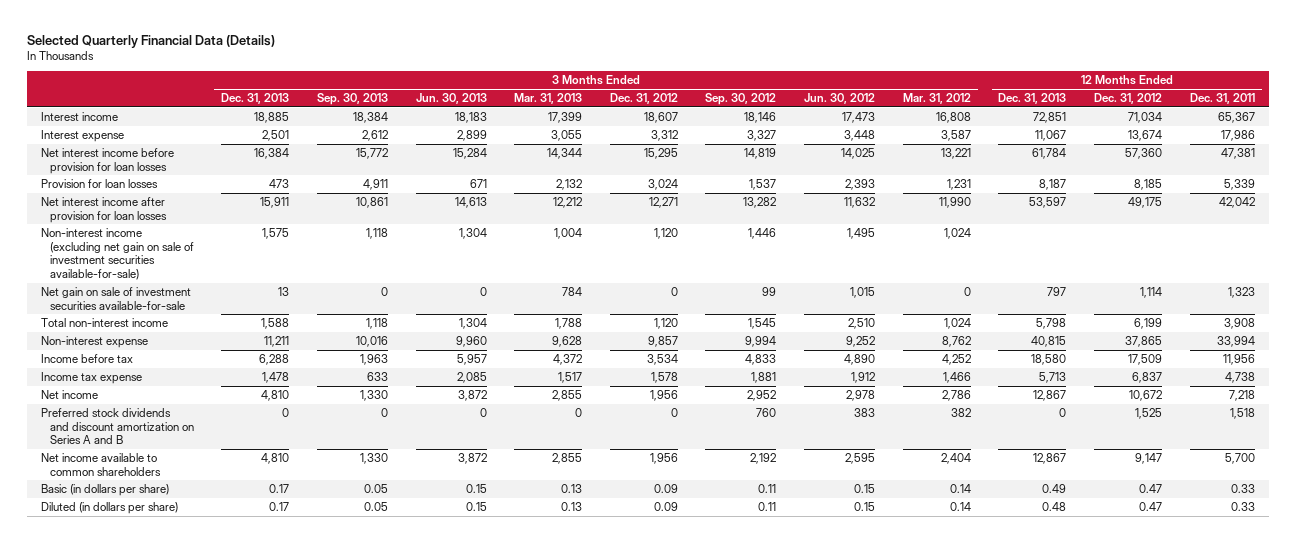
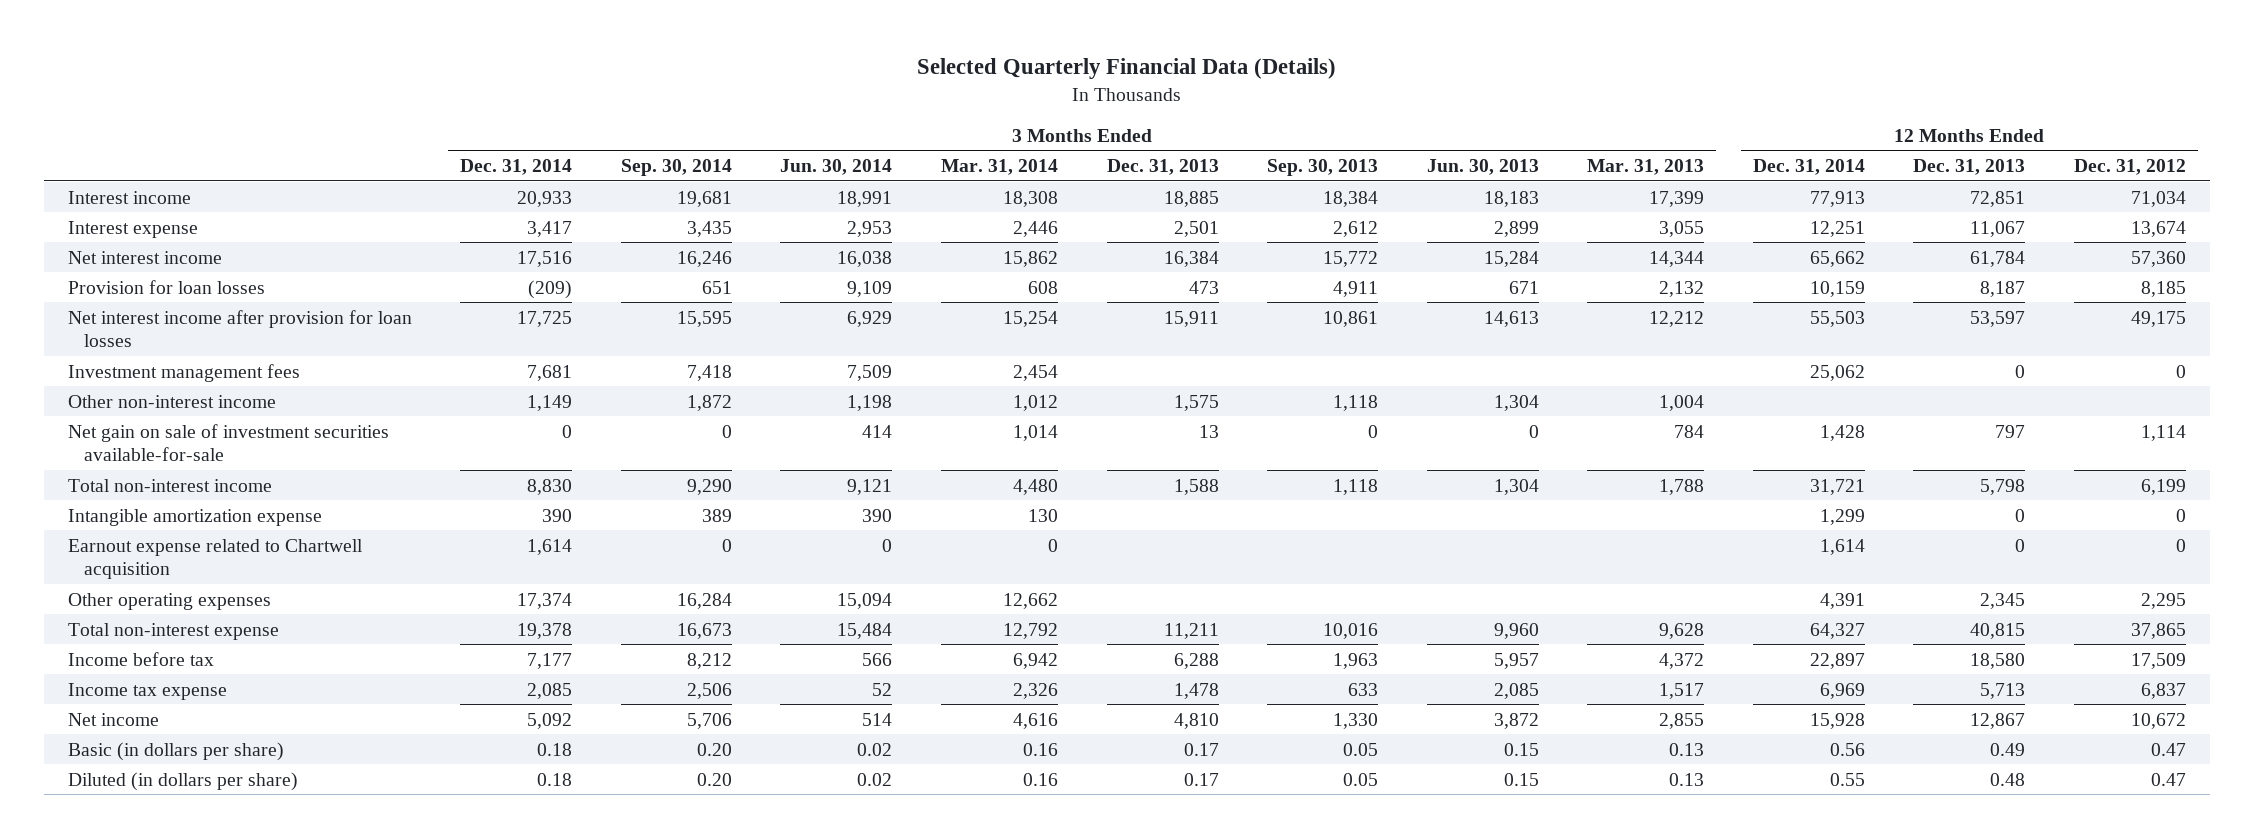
[609,93,678,105] Dec. 31, 2012 -> none
[705,93,777,106] Sep. 30, 2012 -> none
[804,93,876,105] Jun. 30, 2012 -> none
[902,93,971,105] Mar. 31, 2012 -> none
[1189,93,1255,105] Dec. 31, 2011 -> none
none -> [460,159,573,176] Dec. 31, 2014
none -> [620,159,732,177] Sep. 30, 2014
none -> [780,159,893,176] Jun. 30, 2014
none -> [941,159,1059,176] Mar. 31, 2014
none -> [1752,159,1865,176] Dec. 31, 2014
[41,148,175,174] Net interest income before provision for loan losses -> [67,250,222,264] Net interest income
none -> [67,363,300,382] Investment management fees
[41,228,194,280] Non-interest income (excluding net gain on sale of investment securities available-for-sale) -> [67,394,276,408] Other non-interest income
none -> [67,508,322,526] Intangible amortization expense
none -> [67,538,363,579] Earnout expense related to Chartwell acquisition
none -> [67,592,271,610] Other operating expenses
[41,336,149,349] Non-interest expense -> [67,622,279,640] Total non-interest expense
[41,408,194,445] Preferred stock dividends and discount amortization on Series A and B -> none
[41,453,161,476] Net income available to common shareholders -> none

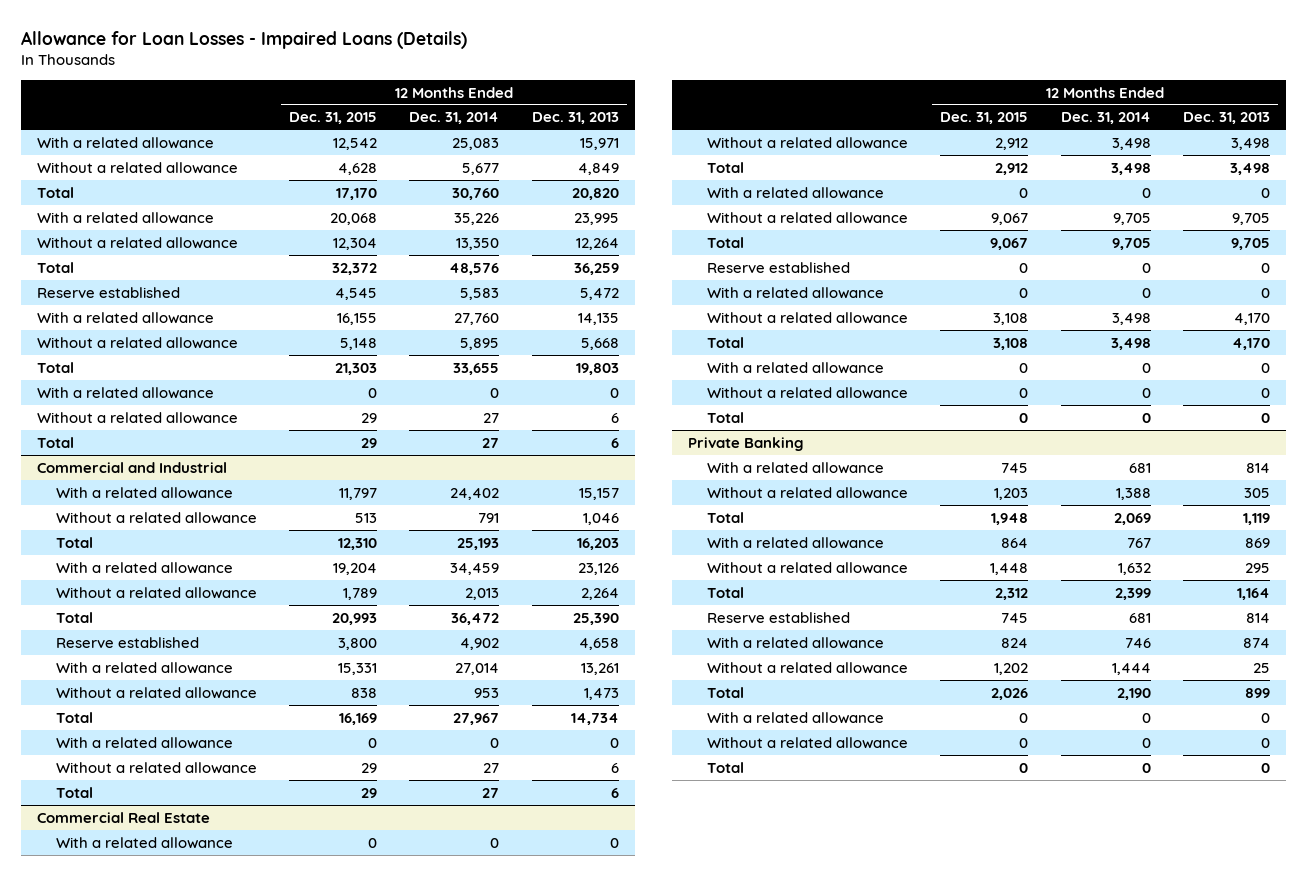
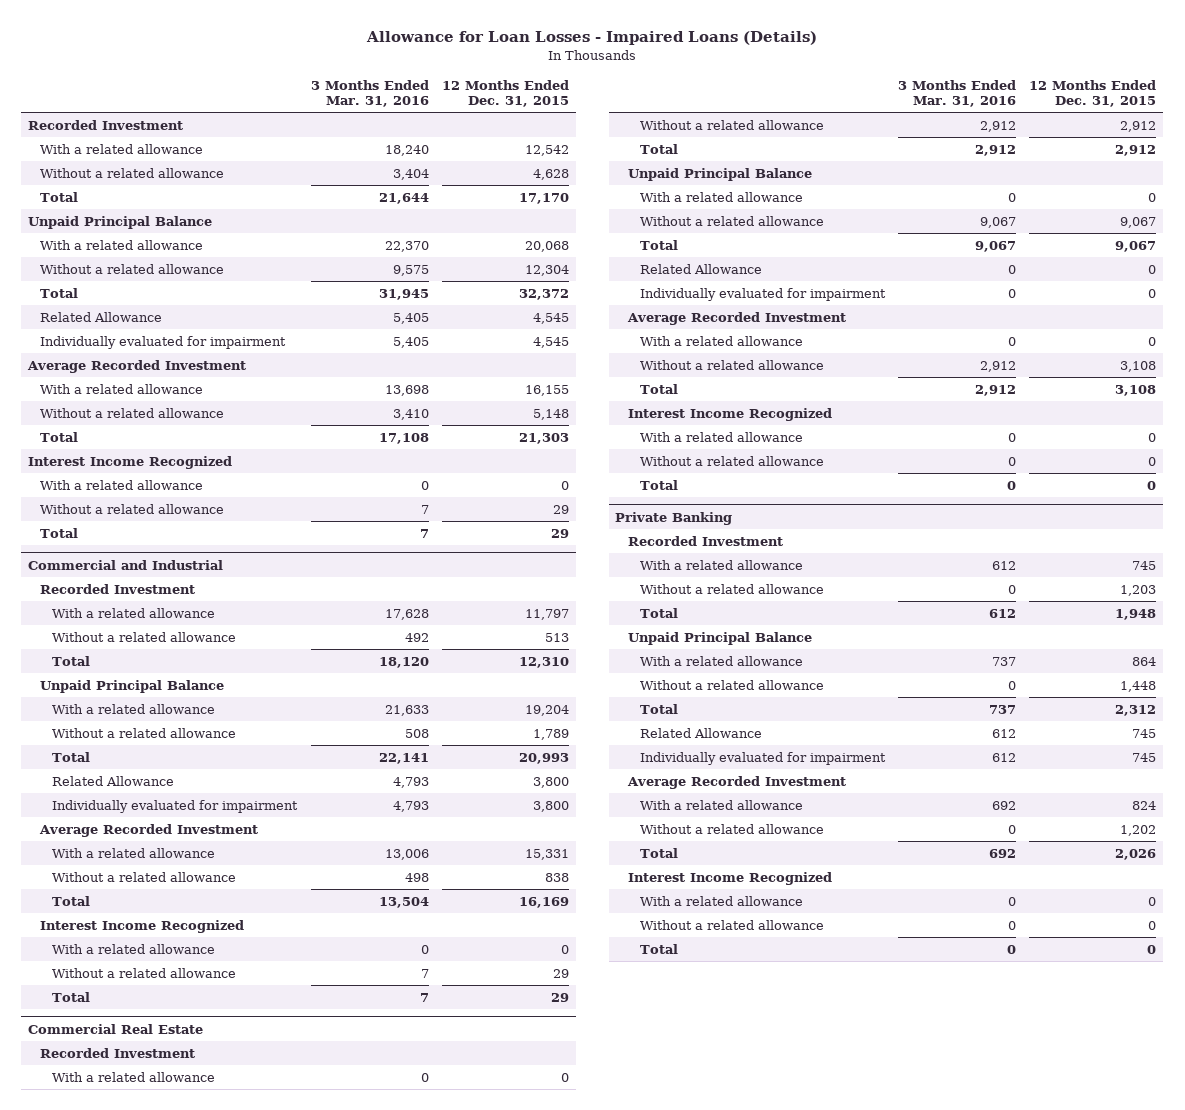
[409,112,500,125] Dec. 31, 2014 -> none
[531,112,619,125] Dec. 31, 2013 -> none
none -> [310,79,429,108] 3 Months Ended Mar. 31, 2016
none -> [28,119,184,130] Recorded Investment
none -> [28,215,213,229] Unpaid Principal Balance
[37,286,181,298] Reserve established -> [40,311,163,322] Related Allowance
none -> [40,335,287,349] Individually evaluated for impairment
none -> [27,359,247,373] Average Recorded Investment
none -> [28,455,233,469] Interest Income Recognized
none -> [40,583,196,594] Recorded Investment
none -> [40,679,225,693] Unpaid Principal Balance
[56,636,200,648] Reserve established -> [52,775,175,786] Related Allowance
none -> [52,799,299,813] Individually evaluated for impairment
none -> [39,823,259,837] Average Recorded Investment
none -> [40,919,245,933] Interest Income Recognized
none -> [40,1047,196,1058] Recorded Investment
none -> [627,167,812,181] Unpaid Principal Balance
[707,261,851,273] Reserve established -> [639,263,762,274] Related Allowance
none -> [639,287,886,301] Individually evaluated for impairment
none -> [626,311,846,325] Average Recorded Investment
none -> [627,407,832,421] Interest Income Recognized
none -> [627,535,783,546] Recorded Investment
none -> [627,631,812,645] Unpaid Principal Balance
[707,611,851,623] Reserve established -> [639,727,762,738] Related Allowance
none -> [639,751,886,765] Individually evaluated for impairment
none -> [626,775,846,789] Average Recorded Investment
none -> [627,871,832,885] Interest Income Recognized

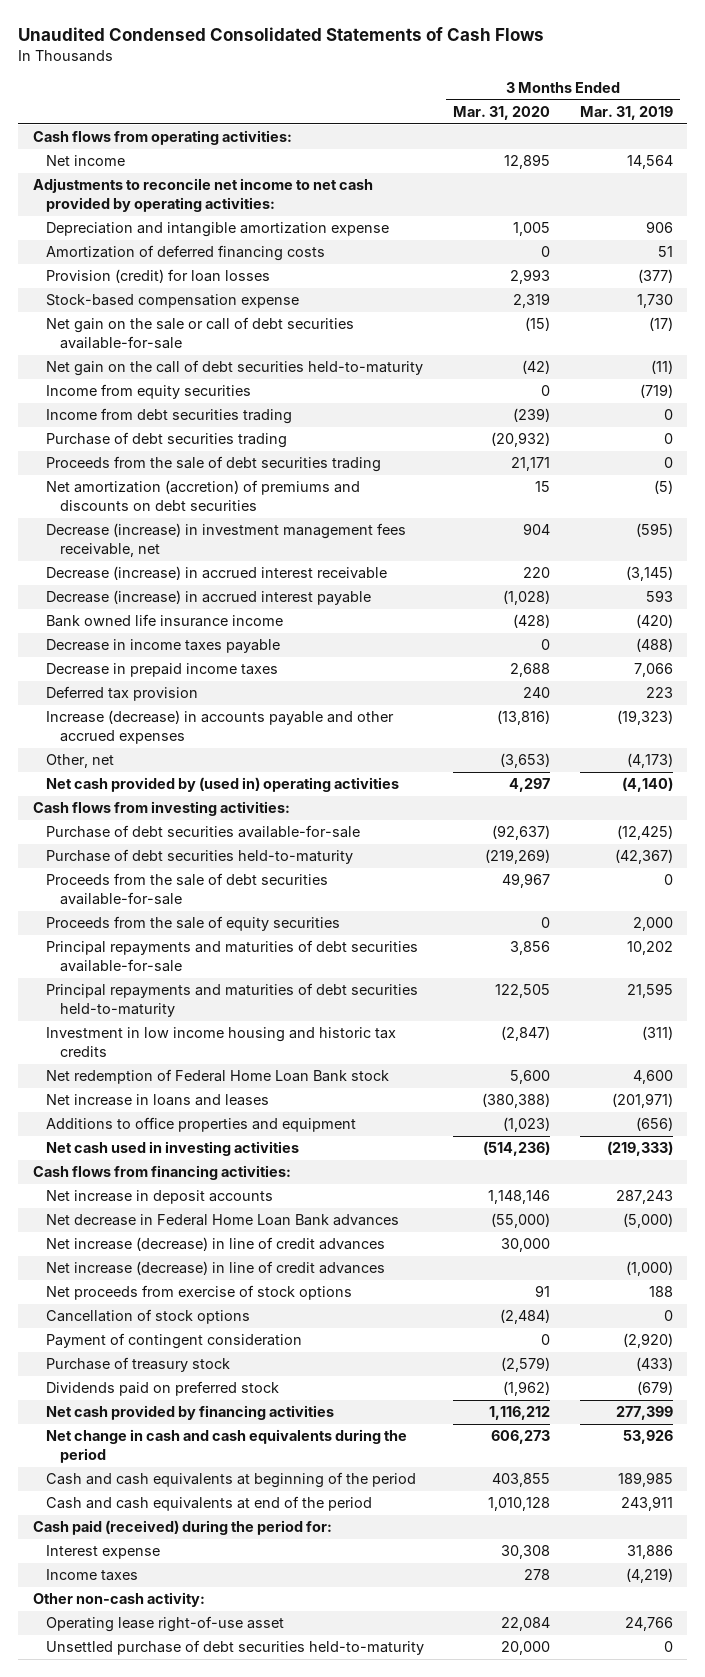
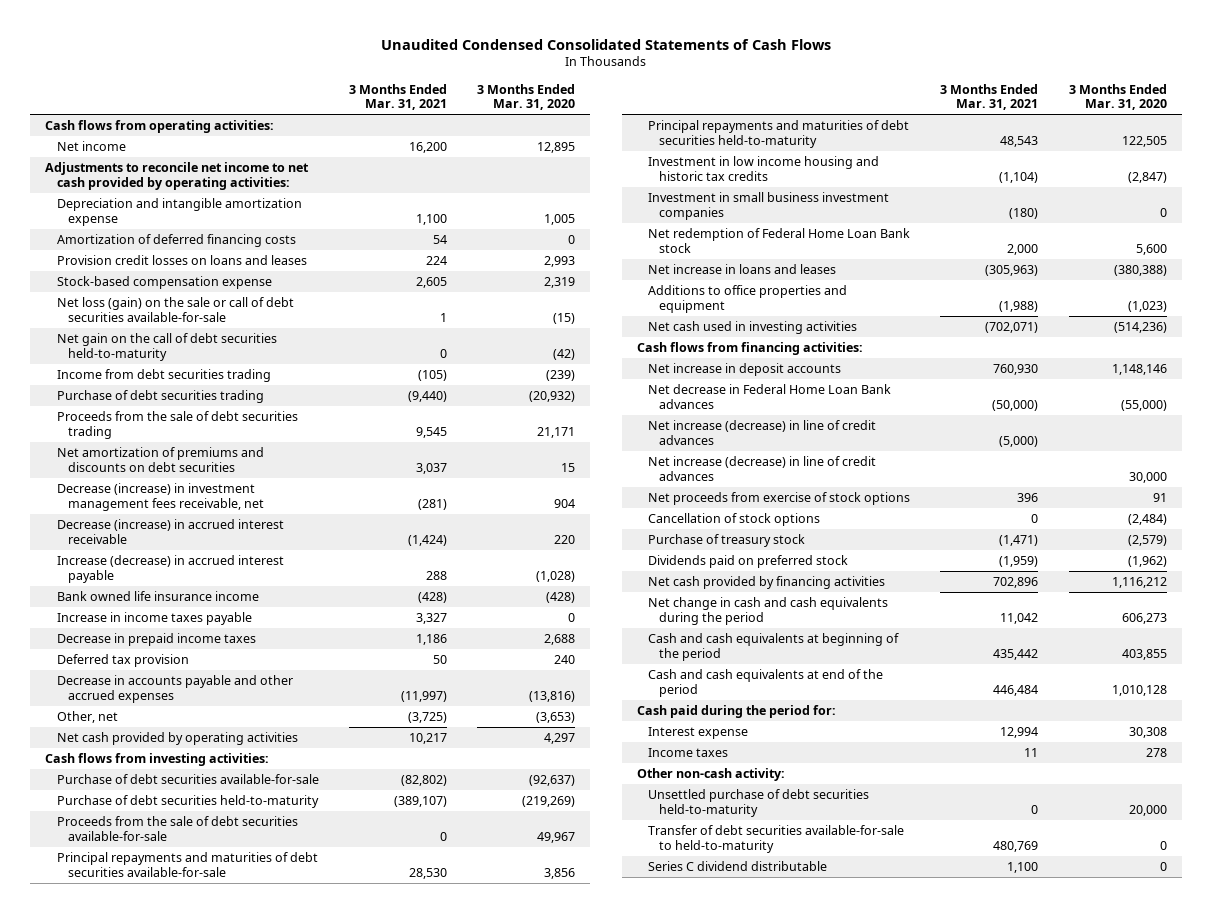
[579,106,673,121] Mar. 31, 2019 -> none
none -> [349,83,448,111] 3 Months Ended Mar. 31, 2021
[46,269,271,284] Provision (credit) for loan losses -> [56,254,307,265] Provision credit losses on loans and leases
[46,317,355,350] Net gain on the sale or call of debt securities available-for-sale -> [56,296,294,322] Net loss (gain) on the sale or call of debt securities available-for-sale
[46,384,252,400] Income from equity securities -> none
[46,480,361,512] Net amortization (accretion) of premiums and discounts on debt securities -> [56,446,264,472] Net amortization of premiums and discounts on debt securities
[46,590,372,606] Decrease (increase) in accrued interest payable -> [56,554,284,583] Increase (decrease) in accrued interest payable
[46,639,281,654] Decrease in income taxes payable -> [56,611,252,625] Increase in income taxes payable
[46,710,395,745] Increase (decrease) in accounts payable and other accrued expenses -> [56,674,293,703] Decrease in accounts payable and other accrued expenses
[46,777,400,793] Net cash provided by (used in) operating activities -> [56,731,298,745] Net cash provided by operating activities
[46,916,341,932] Proceeds from the sale of equity securities -> none
none -> [648,191,890,220] Investment in small business investment companies
[46,1237,386,1252] Net increase (decrease) in line of credit advances -> [648,455,877,481] Net increase (decrease) in line of credit advances
[46,1333,303,1350] Payment of contingent consideration -> none
[32,1520,332,1536] Cash paid (received) during the period for: -> [636,704,836,718] Cash paid during the period for:
[46,1616,285,1633] Operating lease right-of-use asset -> none
none -> [648,824,905,853] Transfer of debt securities available-for-sale to held-to-maturity
none -> [648,860,828,871] Series C dividend distributable

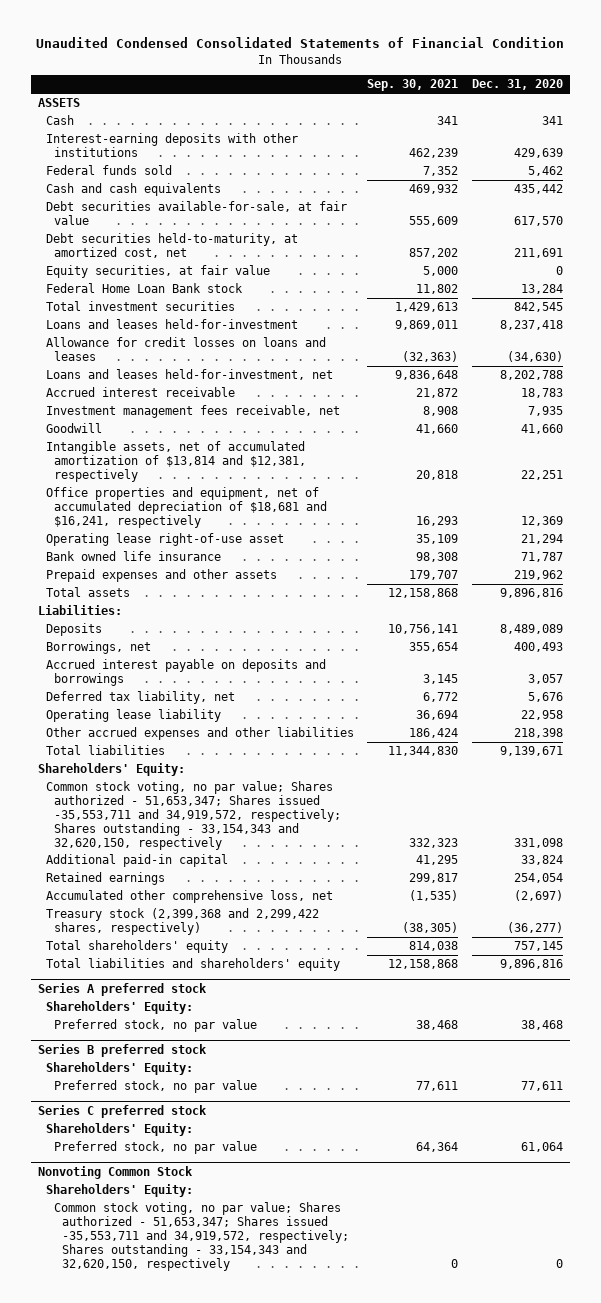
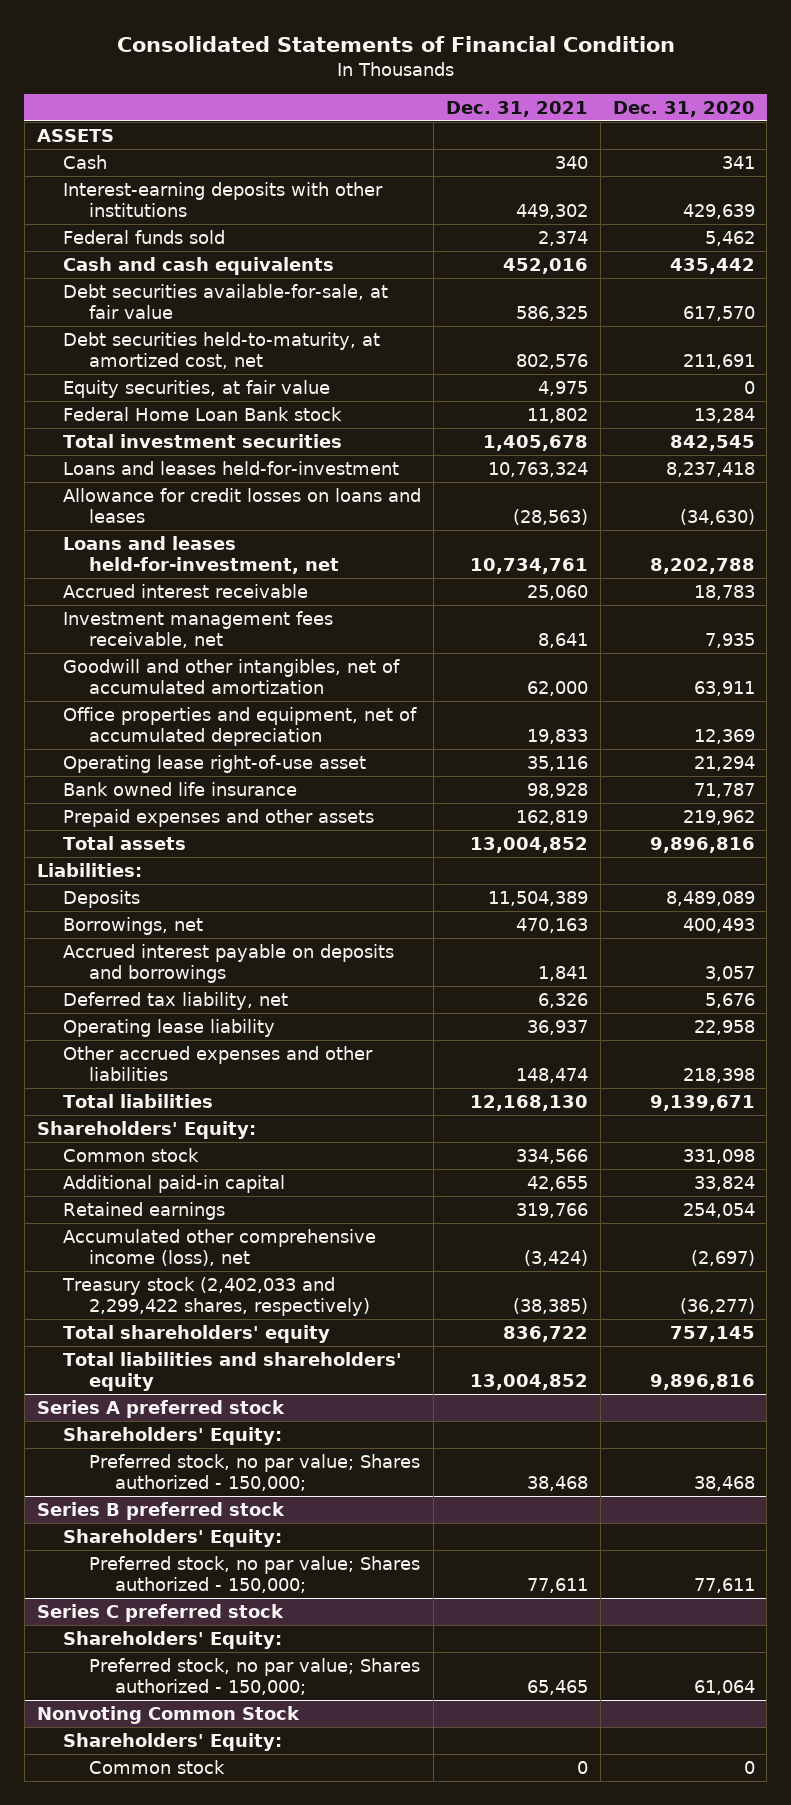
[36,37,565,49] Unaudited Condensed Consolidated Statements of Financial Condition -> [116,36,675,53] Consolidated Statements of Financial Condition
[367,79,459,92] Sep. 30, 2021 -> none
none -> [445,100,588,117] Dec. 31, 2021
[45,423,102,434] Goodwill -> none
[45,441,306,482] Intangible assets, net of accumulated amortization of $13,814 and $12,381, respectively -> none
none -> [62,658,400,695] Goodwill and other intangibles, net of accumulated amortization
[45,487,327,528] Office properties and equipment, net of accumulated depreciation of $18,681 and $16,241, respectively -> [62,706,417,747] Office properties and equipment, net of accumulated depreciation
[45,781,341,850] Common stock voting, no par value; Shares authorized - 51,653,347; Shares issued -35,553,711 and 34,919,572, respectively; Shares outstanding - 33,154,343 and 32,620,150, respectively -> [62,1147,199,1162] Common stock
[45,890,333,904] Accumulated other comprehensive loss, net -> [62,1228,376,1267] Accumulated other comprehensive income (loss), net
[45,908,319,935] Treasury stock (2,399,368 and 2,299,422 shares, respectively) -> [61,1276,370,1317] Treasury stock (2,402,033 and 2,299,422 shares, respectively)
[53,1019,257,1033] Preferred stock, no par value -> [88,1453,420,1492] Preferred stock, no par value; Shares authorized - 150,000;
[53,1080,257,1094] Preferred stock, no par value -> [88,1555,420,1594] Preferred stock, no par value; Shares authorized - 150,000;
[53,1141,257,1155] Preferred stock, no par value -> [88,1657,420,1696] Preferred stock, no par value; Shares authorized - 150,000;
[53,1202,349,1271] Common stock voting, no par value; Shares authorized - 51,653,347; Shares issued -35,553,711 and 34,919,572, respectively; Shares outstanding - 33,154,343 and 32,620,150, respectively -> [88,1759,225,1774] Common stock

